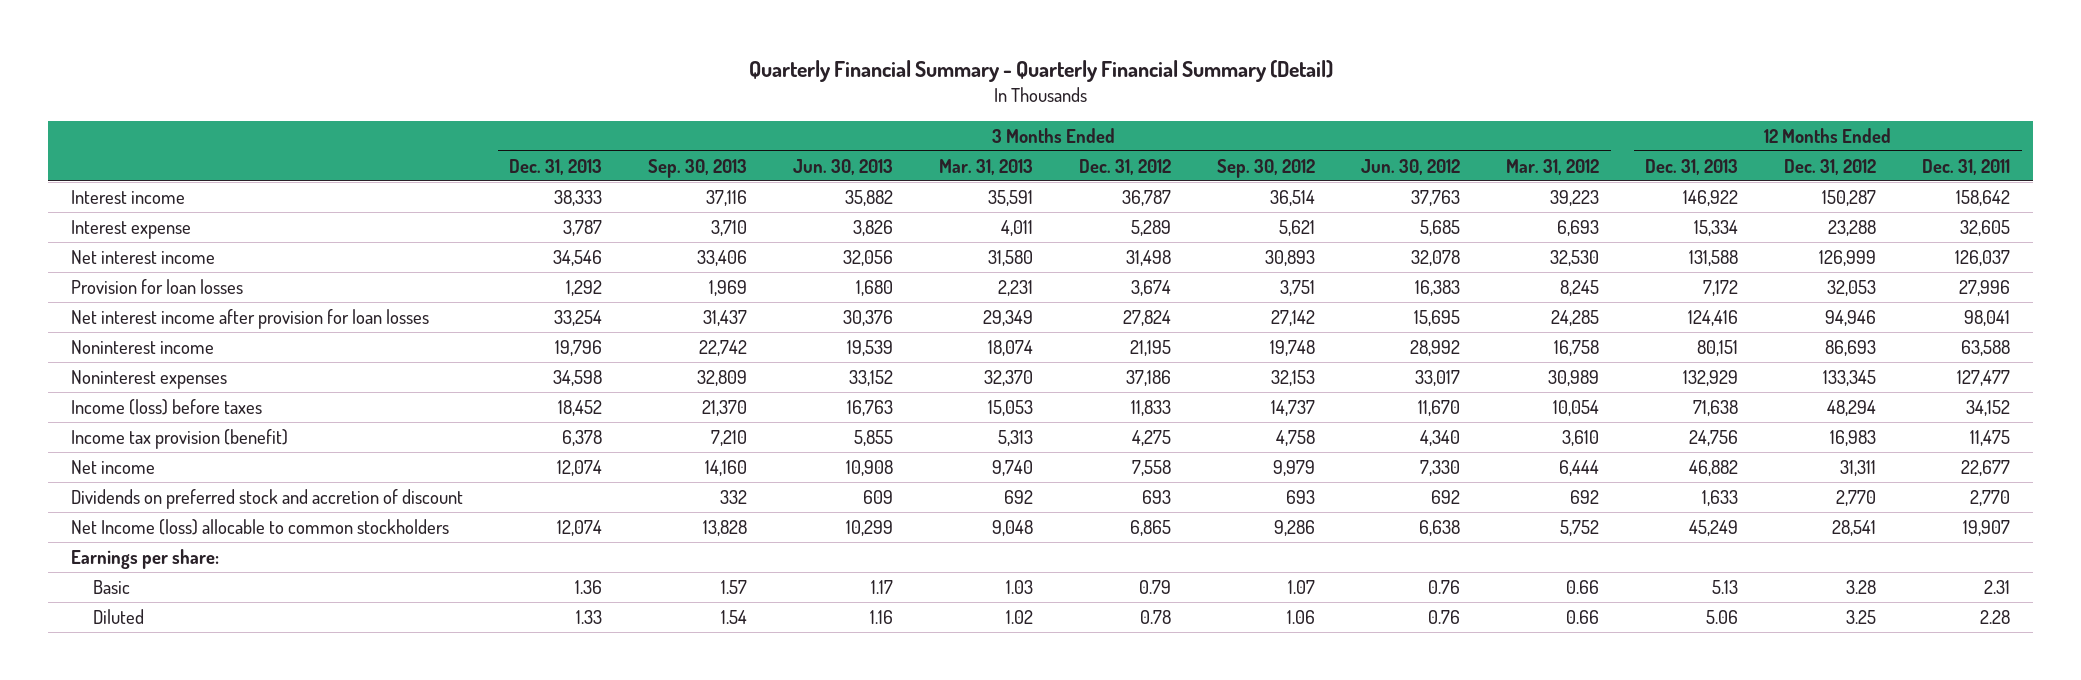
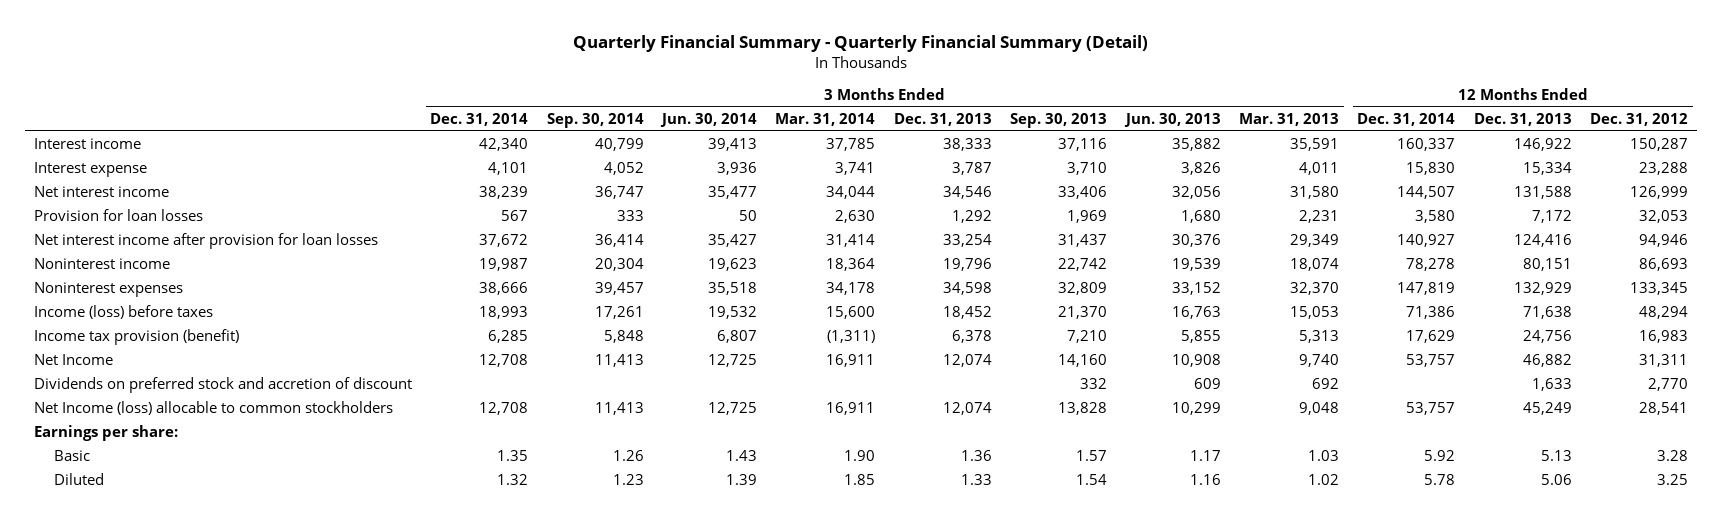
[1079,158,1172,175] Dec. 31, 2012 -> none
[1217,158,1316,178] Sep. 30, 2012 -> none
[1361,158,1461,175] Jun. 30, 2012 -> none
[1506,158,1600,175] Mar. 31, 2012 -> none
[1922,158,2011,175] Dec. 31, 2011 -> none
none -> [430,113,529,127] Dec. 31, 2014
none -> [546,113,644,129] Sep. 30, 2014
none -> [660,113,758,128] Jun. 30, 2014
none -> [775,113,876,127] Mar. 31, 2014
none -> [1357,113,1456,127] Dec. 31, 2014
[71,459,156,474] Net income -> [33,354,113,366] Net Income

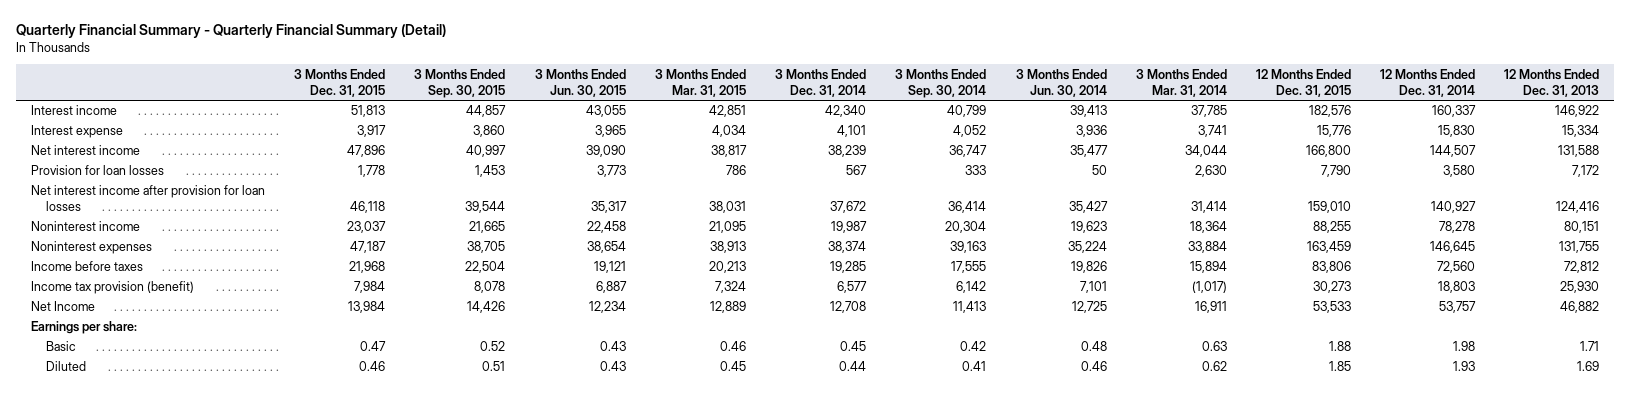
[893,113,992,127] Dec. 31, 2013 -> none
[1010,113,1108,129] Sep. 30, 2013 -> none
[1123,113,1221,128] Jun. 30, 2013 -> none
[1238,113,1339,127] Mar. 31, 2013 -> none
[1590,113,1689,127] Dec. 31, 2012 -> none
none -> [294,68,386,97] 3 Months Ended Dec. 31, 2015
none -> [414,68,506,98] 3 Months Ended Sep. 30, 2015
none -> [534,68,626,97] 3 Months Ended Jun. 30, 2015
none -> [654,68,746,97] 3 Months Ended Mar. 31, 2015
none -> [1255,68,1351,97] 12 Months Ended Dec. 31, 2015
[479,282,529,296] 38,666 -> [828,241,867,254] 38,374
[594,282,644,296] 39,457 -> [950,241,987,254] 39,163
[708,282,758,296] 35,518 -> [1067,241,1107,254] 35,224
[826,282,876,296] 34,178 -> [1187,241,1227,254] 33,884
[1397,282,1456,296] 147,819 -> [1430,241,1476,254] 146,645
[1513,282,1572,296] 132,929 -> [1559,241,1600,254] 131,755
[33,305,213,320] Income (loss) before taxes -> [30,261,143,272] Income before taxes
[479,306,529,320] 18,993 -> [830,261,867,274] 19,285
[594,306,644,320] 17,261 -> [951,261,987,274] 17,555
[708,306,758,320] 19,532 -> [1070,261,1107,274] 19,826
[826,306,876,320] 15,600 -> [1189,261,1227,274] 15,894
[1406,306,1456,320] 71,386 -> [1437,261,1476,274] 72,560
[1522,306,1572,320] 71,638 -> [1564,261,1600,274] 72,812
[488,330,529,344] 6,285 -> [837,281,868,294] 6,577
[603,330,644,344] 5,848 -> [956,281,987,294] 6,142
[717,330,758,344] 6,807 -> [1079,281,1107,294] 7,101
[827,330,876,344] (1,311) -> [1191,281,1227,294] (1,017)
[1406,330,1456,344] 17,629 -> [1438,281,1476,294] 18,803
[1522,330,1572,344] 24,756 -> [1560,281,1600,294] 25,930
[33,377,412,394] Dividends on preferred stock and accretion of discount -> none
[33,401,393,416] Net Income (loss) allocable to common stockholders -> none
[497,450,529,462] 1.35 -> [840,341,867,352] 0.45
[612,450,644,462] 1.26 -> [960,341,987,352] 0.42
[726,450,758,462] 1.43 -> [1080,341,1107,352] 0.48
[844,450,876,462] 1.90 -> [1201,341,1227,352] 0.63
[1424,450,1456,462] 5.92 -> [1453,341,1476,352] 1.98
[1540,450,1572,462] 5.13 -> [1580,341,1600,352] 1.71
[497,474,529,486] 1.32 -> [839,361,867,372] 0.44
[612,474,644,486] 1.23 -> [962,361,987,372] 0.41
[726,474,758,486] 1.39 -> [1080,361,1107,372] 0.46
[844,474,876,486] 1.85 -> [1201,361,1227,372] 0.62
[1424,474,1456,486] 5.78 -> [1453,361,1476,372] 1.93
[1540,474,1572,486] 5.06 -> [1577,361,1600,372] 1.69

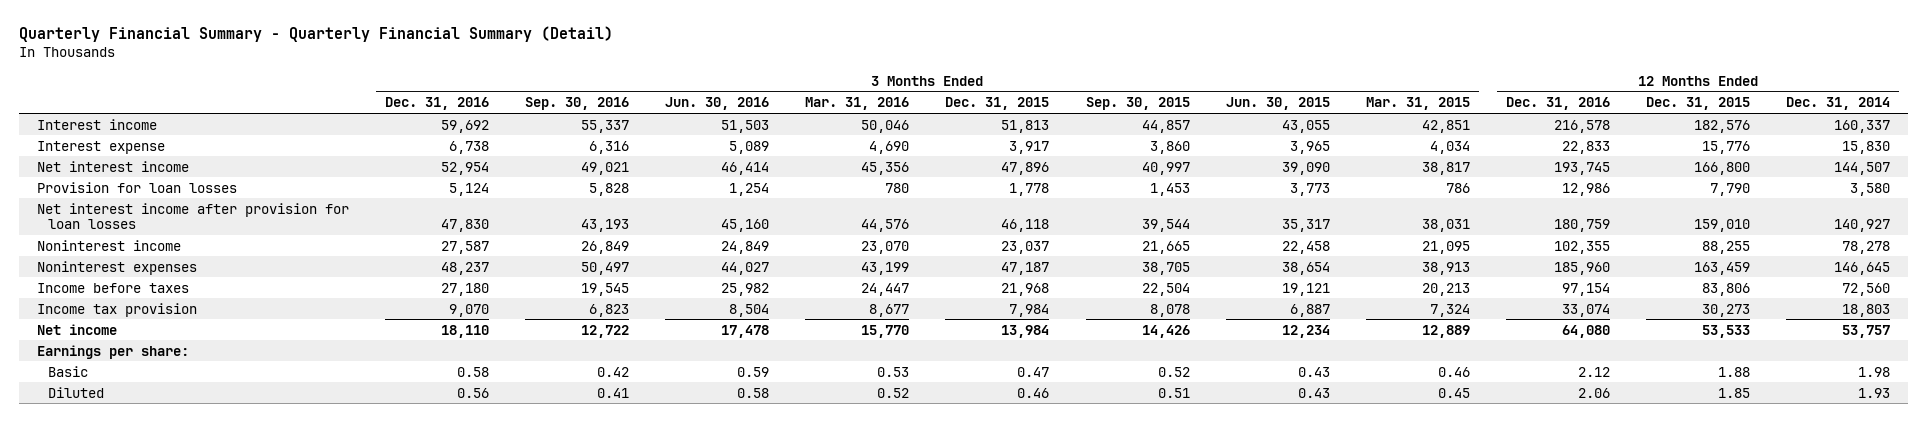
[775,68,867,97] 3 Months Ended Dec. 31, 2014 -> none
[895,68,987,98] 3 Months Ended Sep. 30, 2014 -> none
[1015,68,1107,97] 3 Months Ended Jun. 30, 2014 -> none
[1135,68,1227,97] 3 Months Ended Mar. 31, 2014 -> none
[1504,68,1600,97] 12 Months Ended Dec. 31, 2013 -> none
none -> [384,97,489,111] Dec. 31, 2016
none -> [524,97,629,111] Sep. 30, 2016
none -> [665,97,770,111] Jun. 30, 2016
none -> [805,97,910,111] Mar. 31, 2016
none -> [1506,97,1611,111] Dec. 31, 2016
[30,281,194,295] Income tax provision (benefit) -> [36,302,197,317] Income tax provision
[30,301,95,312] Net Income -> [36,323,117,335] Net income

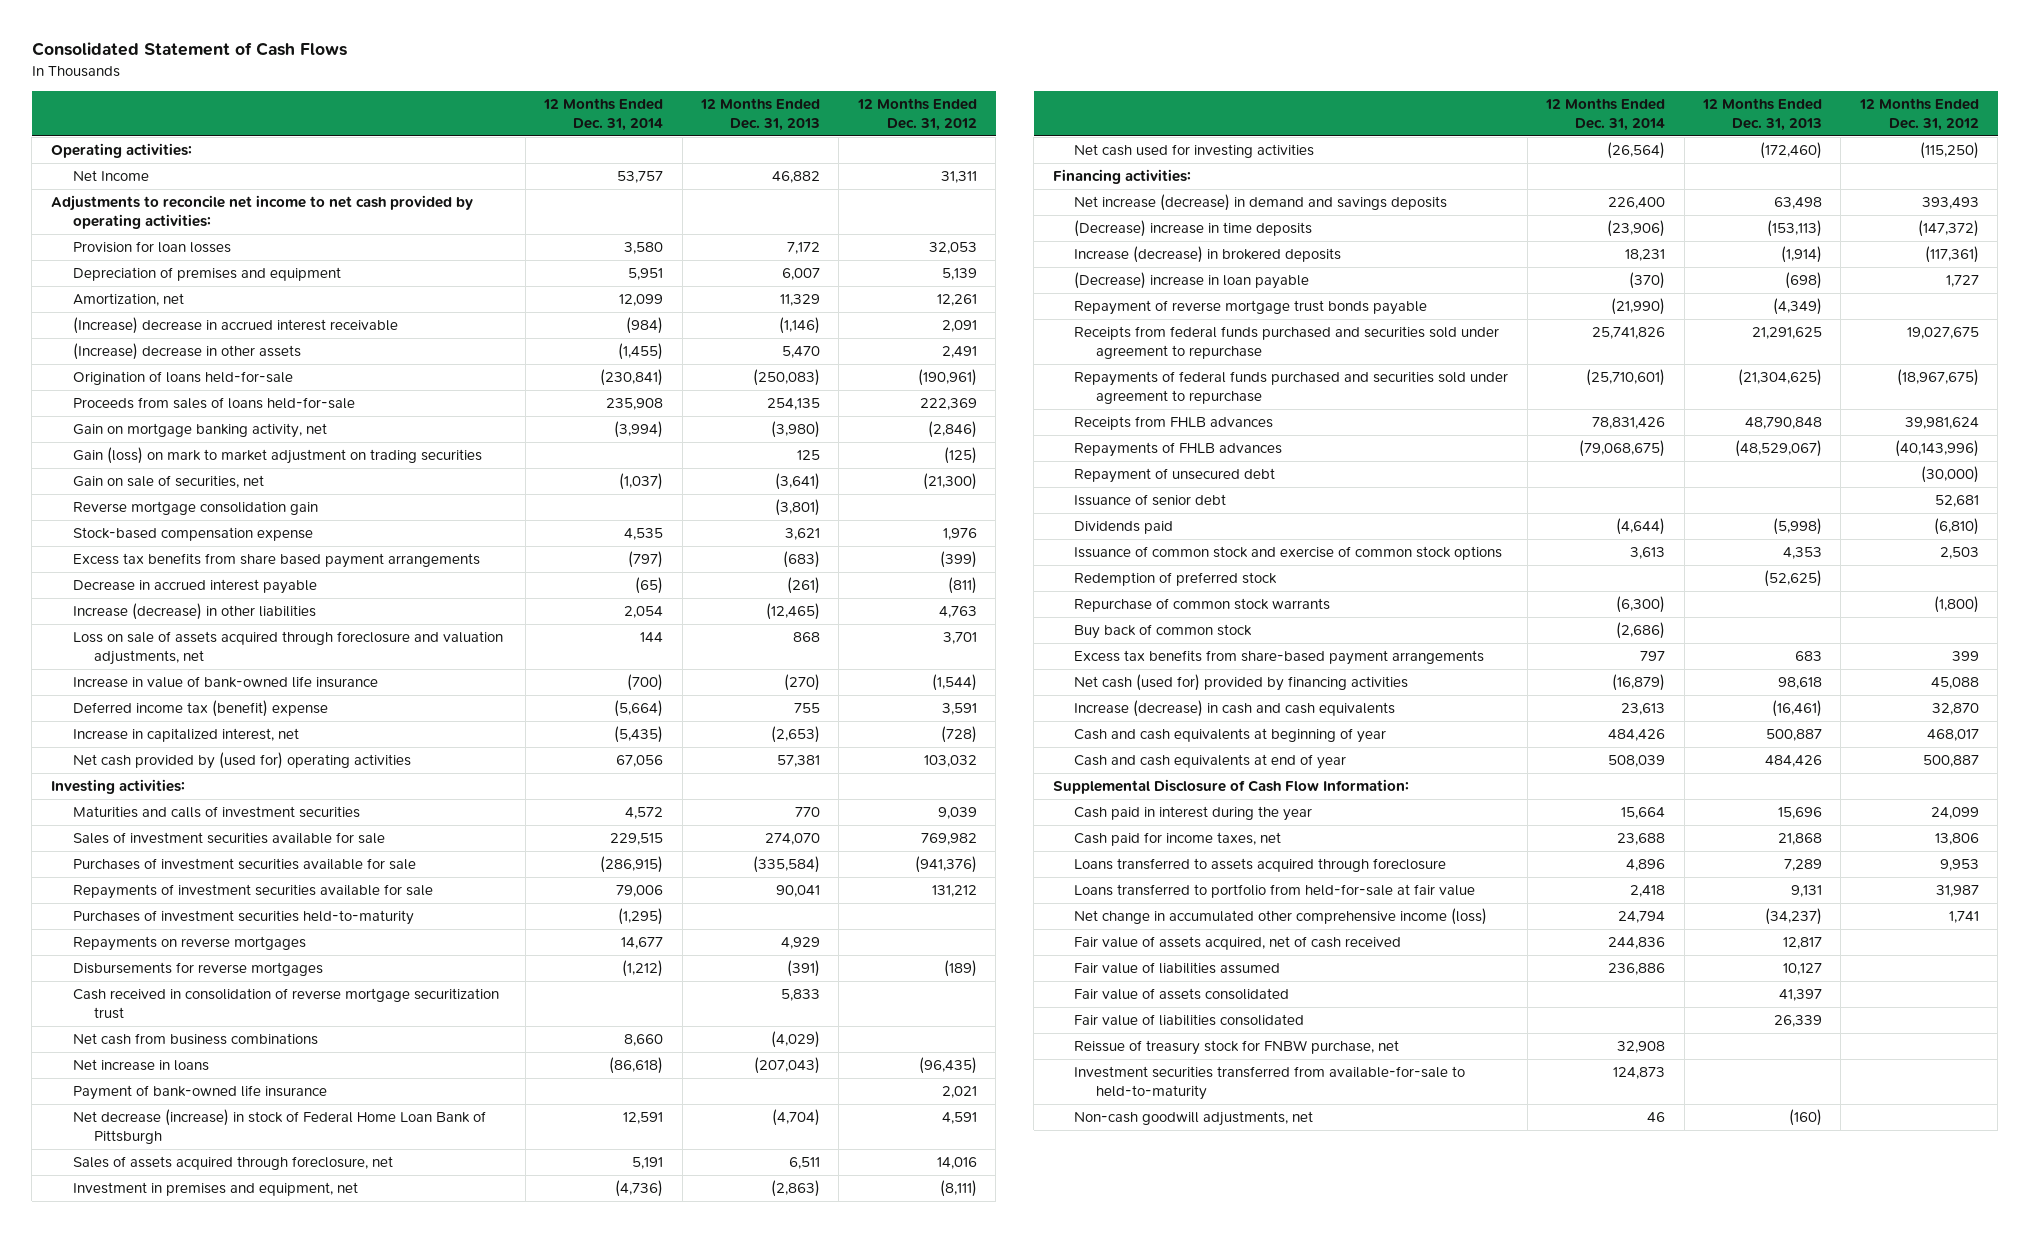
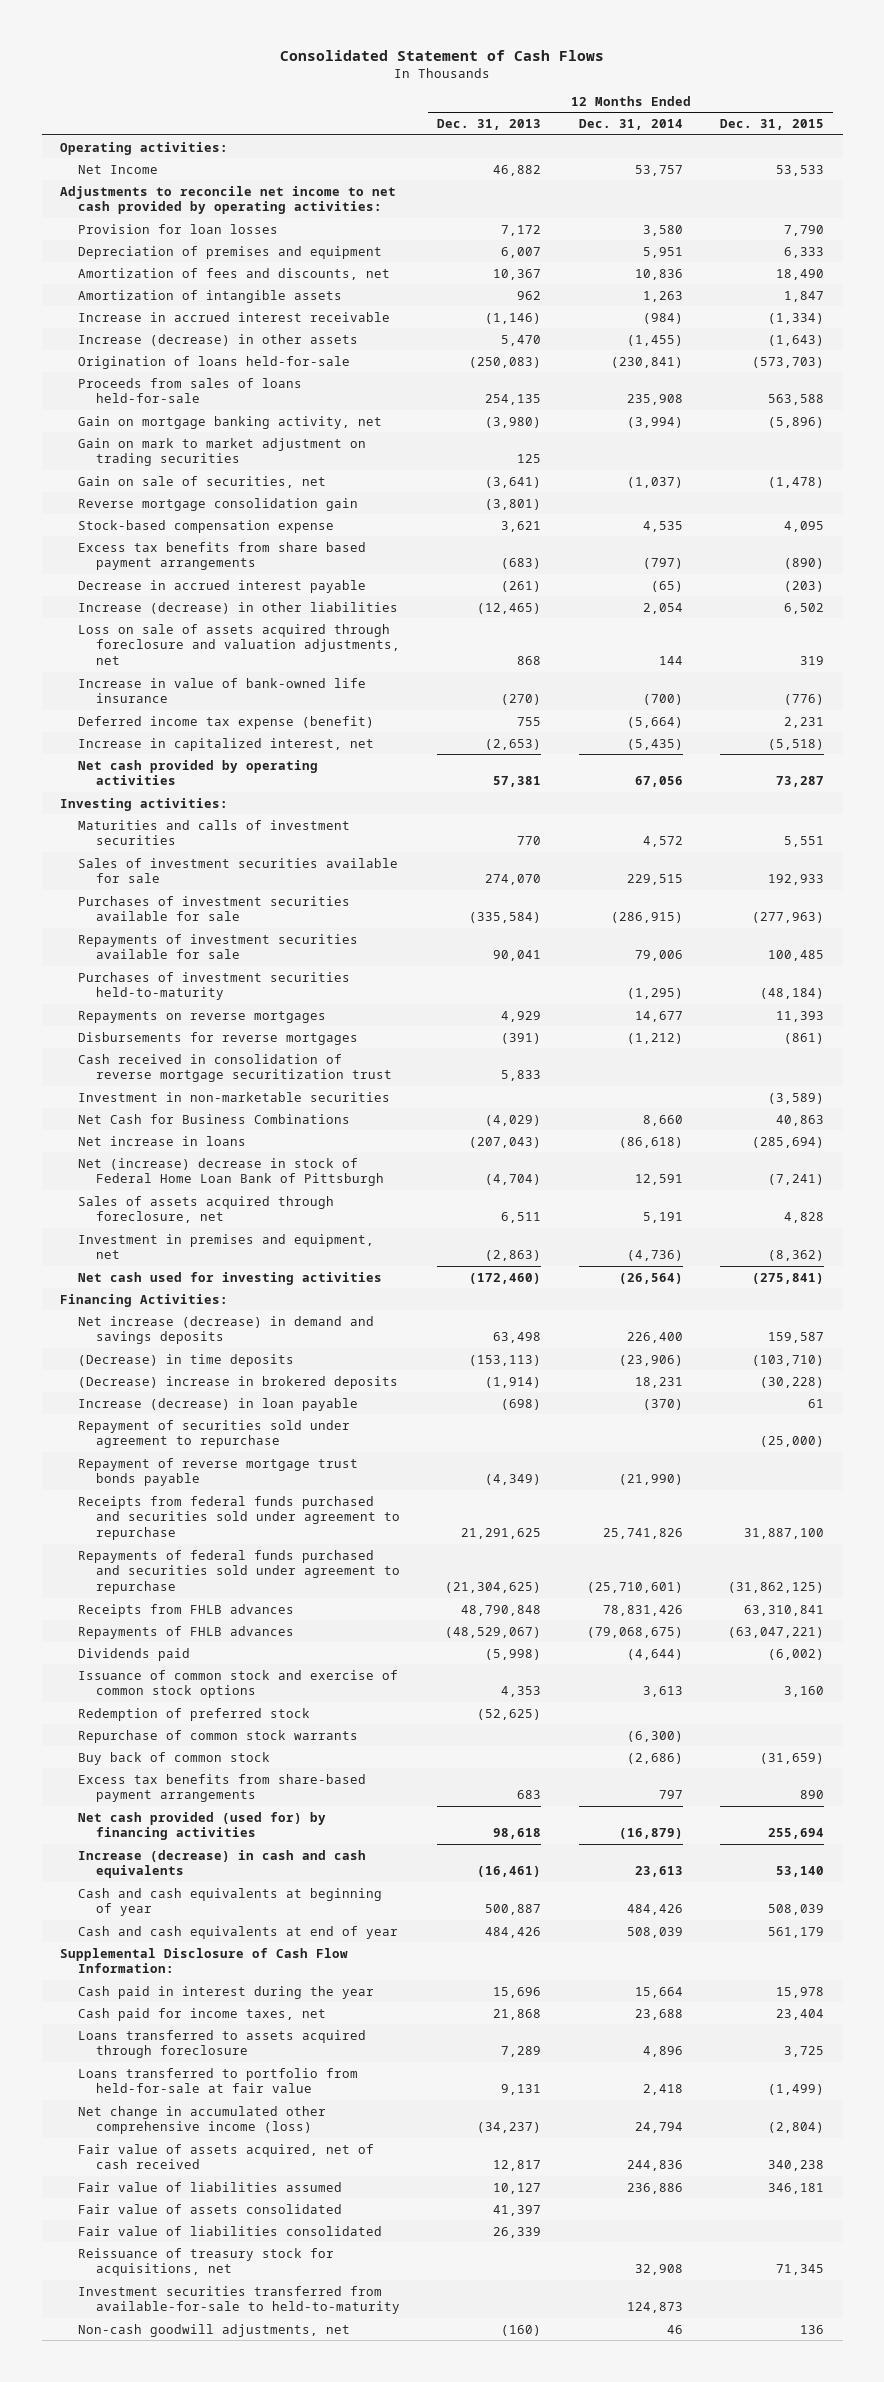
[856,98,977,132] 12 Months Ended Dec. 31, 2012 -> none
none -> [719,119,824,131] Dec. 31, 2015
[72,292,184,306] Amortization, net -> none
none -> [78,267,391,280] Amortization of fees and discounts, net
none -> [78,289,343,303] Amortization of intangible assets
[72,316,398,334] (Increase) decrease in accrued interest receivable -> [78,311,391,322] Increase in accrued interest receivable
[72,342,301,360] (Increase) decrease in other assets -> [78,333,359,346] Increase (decrease) in other assets
[72,446,482,464] Gain (loss) on mark to market adjustment on trading securities -> [78,437,367,467] Gain on mark to market adjustment on trading securities
[72,699,328,717] Deferred income tax (benefit) expense -> [78,715,375,729] Deferred income tax expense (benefit)
[72,751,411,769] Net cash provided by (used for) operating activities -> [78,759,319,786] Net cash provided by operating activities
none -> [78,1091,391,1102] Investment in non-marketable securities
[72,1032,318,1045] Net cash from business combinations -> [78,1113,351,1124] Net Cash for Business Combinations
[72,1084,327,1100] Payment of bank-owned life insurance -> none
[72,1108,486,1144] Net decrease (increase) in stock of Federal Home Loan Bank of Pittsburgh -> [78,1157,385,1187] Net (increase) decrease in stock of Federal Home Loan Bank of Pittsburgh
[1052,168,1191,184] Financing activities: -> [60,1293,229,1307] Financing Activities:
[1074,219,1313,237] (Decrease) increase in time deposits -> [78,1353,295,1367] (Decrease) in time deposits
[1074,245,1342,263] Increase (decrease) in brokered deposits -> [78,1375,399,1389] (Decrease) increase in brokered deposits
[1074,271,1310,289] (Decrease) increase in loan payable -> [78,1397,359,1411] Increase (decrease) in loan payable
none -> [78,1419,351,1449] Repayment of securities sold under agreement to repurchase
[1074,467,1276,483] Repayment of unsecured debt -> none
[1074,493,1227,506] Issuance of senior debt -> none
[1074,673,1409,691] Net cash (used for) provided by financing activities -> [78,1811,327,1841] Net cash provided (used for) by financing activities
[1074,1039,1400,1055] Reissue of treasury stock for FNBW purchase, net -> [78,2247,335,2277] Reissuance of treasury stock for acquisitions, net

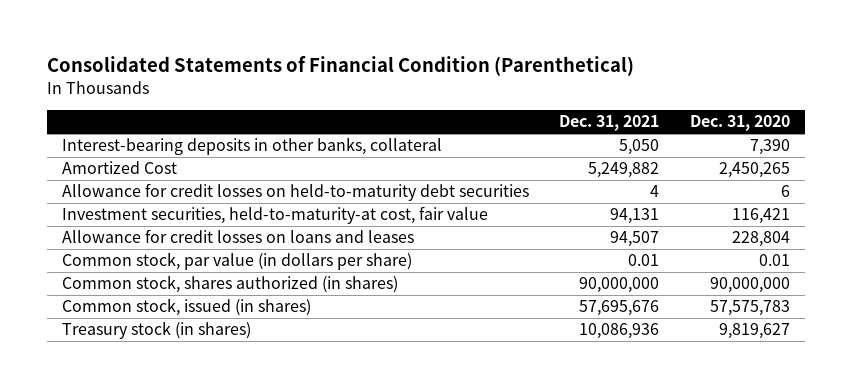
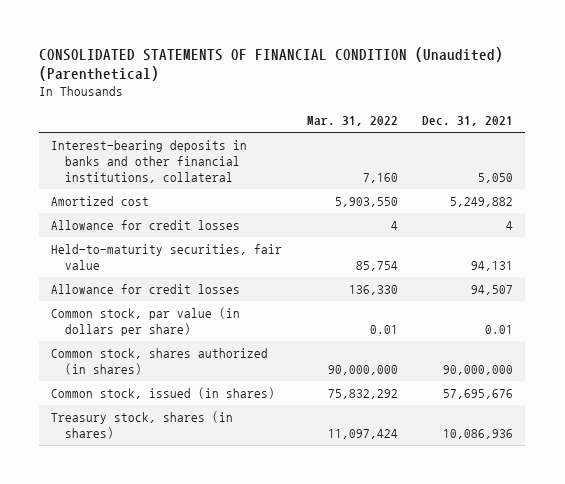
[46,55,634,76] Consolidated Statements of Financial Condition (Parenthetical) -> [39,46,504,82] CONSOLIDATED STATEMENTS OF FINANCIAL CONDITION (Unaudited) (Parenthetical)
[689,115,790,132] Dec. 31, 2020 -> none
none -> [306,116,398,127] Mar. 31, 2022
[62,137,443,156] Interest-bearing deposits in other banks, collateral -> [51,140,248,184] Interest-bearing deposits in banks and other financial institutions, collateral
[62,161,178,175] Amortized Cost -> [51,196,150,207] Amortized cost
[62,183,530,202] Allowance for credit losses on held-to-maturity debt securities -> [51,220,241,231] Allowance for credit losses
[62,206,489,225] Investment securities, held-to-maturity-at cost, fair value -> [51,244,283,271] Held-to-maturity securities, fair value
[62,229,415,244] Allowance for credit losses on loans and leases -> [51,284,241,295] Allowance for credit losses
[62,321,252,340] Treasury stock (in shares) -> [51,411,234,440] Treasury stock, shares (in shares)

